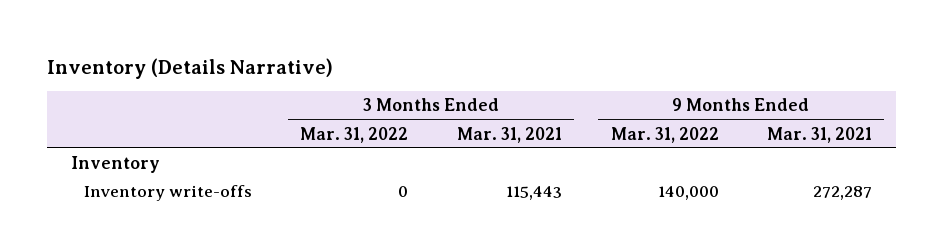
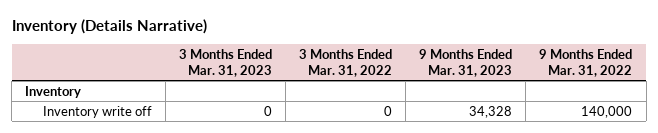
[456,126,562,143] Mar. 31, 2021 -> none
[767,126,873,143] Mar. 31, 2021 -> none
none -> [178,48,272,77] 3 Months Ended Mar. 31, 2023
none -> [419,48,513,77] 9 Months Ended Mar. 31, 2023
[83,185,252,202] Inventory write-offs -> [42,105,152,118] Inventory write off

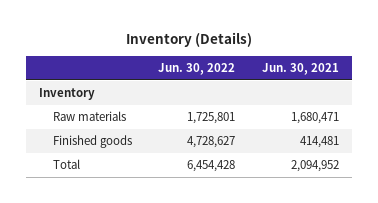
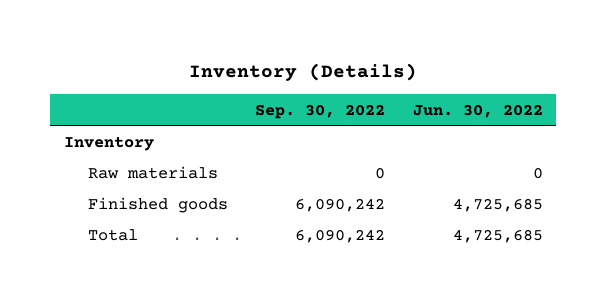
[261,63,339,76] Jun. 30, 2021 -> none
none -> [255,103,386,119] Sep. 30, 2022
[187,112,236,125] 1,725,801 -> [532,166,543,179] 0
[187,136,236,149] 4,728,627 -> [452,197,543,212] 4,725,685
[187,160,236,173] 6,454,428 -> [452,228,543,243] 4,725,685

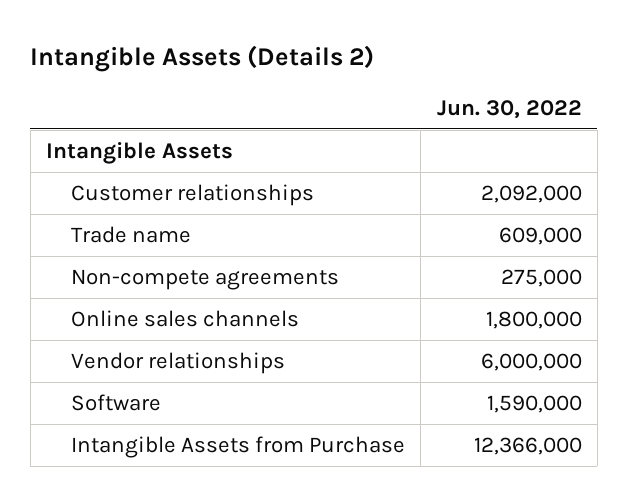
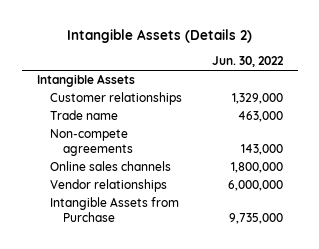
[480,184,582,203] 2,092,000 -> [231,93,283,105] 1,329,000
[498,226,582,245] 609,000 -> [237,111,283,123] 463,000
[500,268,582,287] 275,000 -> [240,144,283,156] 143,000
[70,393,161,411] Software -> none
[473,436,582,455] 12,366,000 -> [228,213,283,225] 9,735,000

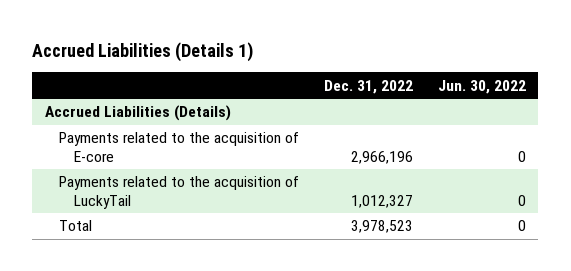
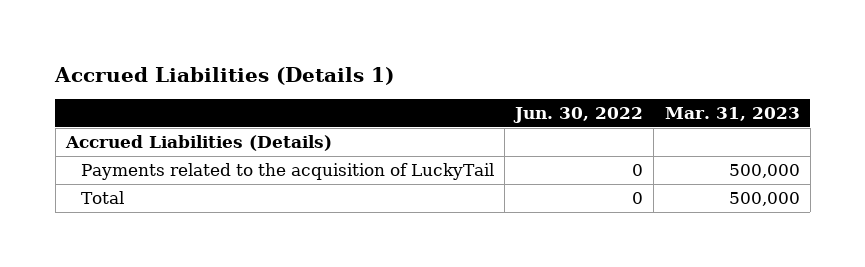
[324,79,414,94] Dec. 31, 2022 -> none
none -> [664,107,800,122] Mar. 31, 2023
[59,132,300,162] Payments related to the acquisition of E-core -> none

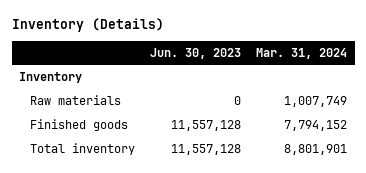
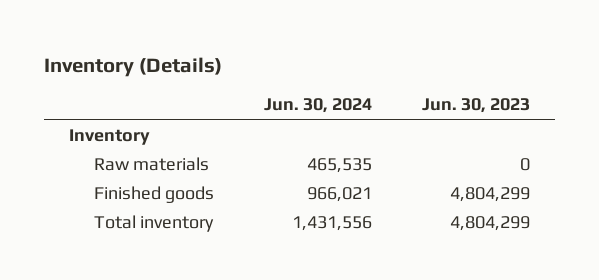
[255,47,347,59] Mar. 31, 2024 -> none
none -> [264,98,373,114] Jun. 30, 2024
[170,119,241,131] 11,557,128 -> [450,186,531,202] 4,804,299
[170,143,241,155] 11,557,128 -> [450,215,531,231] 4,804,299

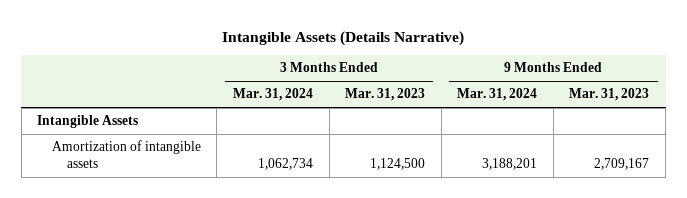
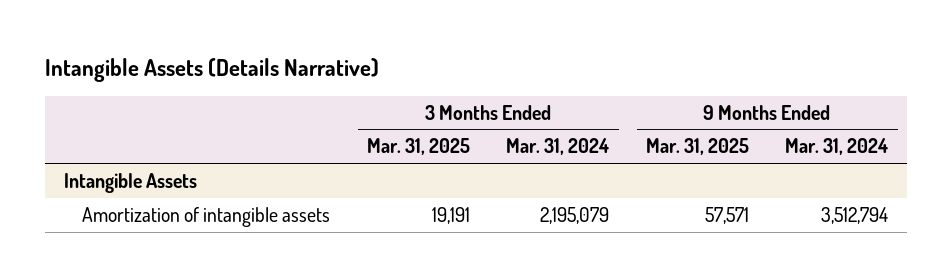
[345,88,426,102] Mar. 31, 2023 -> none
[569,88,650,102] Mar. 31, 2023 -> none
none -> [366,138,470,156] Mar. 31, 2025
none -> [645,138,749,156] Mar. 31, 2025
[258,158,314,171] 1,062,734 -> [540,207,610,225] 2,195,079
[482,158,538,171] 3,188,201 -> [821,207,889,225] 3,512,794

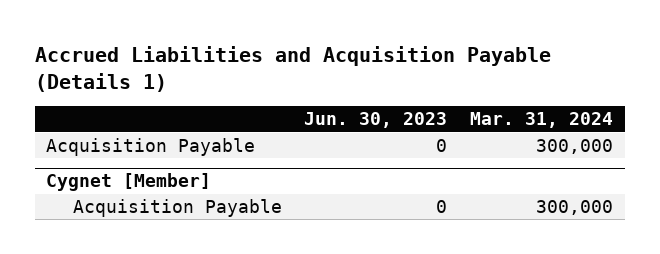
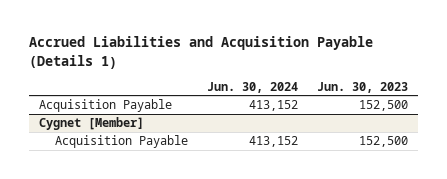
[470,112,614,129] Mar. 31, 2024 -> none
none -> [207,81,299,93] Jun. 30, 2024
[436,139,448,153] 0 -> [359,100,409,112] 152,500
[436,200,448,214] 0 -> [359,136,409,148] 152,500

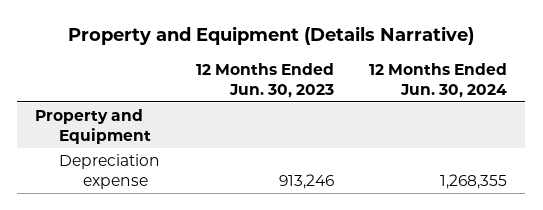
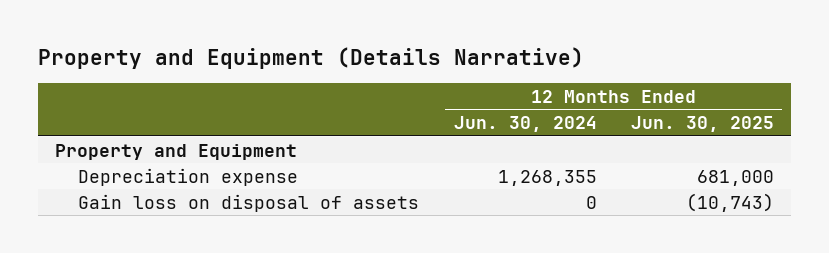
[195,62,334,98] 12 Months Ended Jun. 30, 2023 -> none
none -> [630,116,774,133] Jun. 30, 2025
none -> [78,193,420,212] Gain loss on disposal of assets

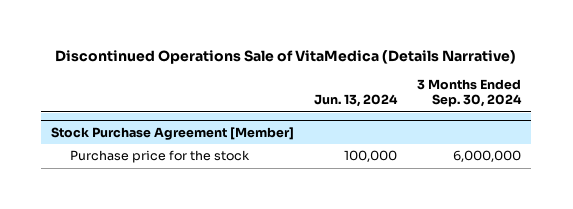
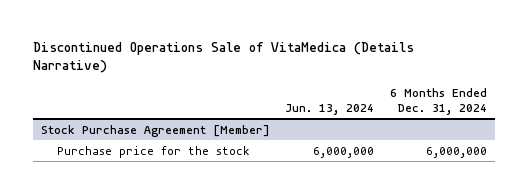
[417,79,523,108] 3 Months Ended Sep. 30, 2024 -> none
none -> [389,87,487,115] 6 Months Ended Dec. 31, 2024
[344,150,398,163] 100,000 -> [313,146,375,158] 6,000,000

